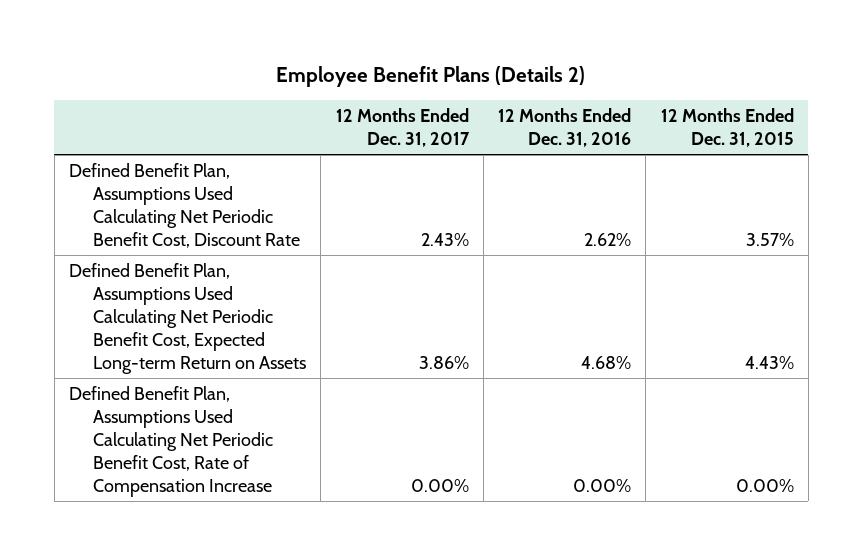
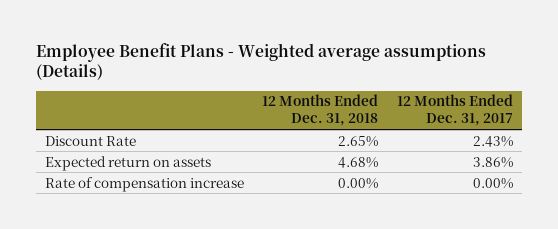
[276,66,586,88] Employee Benefit Plans (Details 2) -> [36,42,487,81] Employee Benefit Plans - Weighted average assumptions (Details)
[498,107,632,148] 12 Months Ended Dec. 31, 2016 -> none
[660,107,794,148] 12 Months Ended Dec. 31, 2015 -> none
none -> [262,94,379,127] 12 Months Ended Dec. 31, 2018
[69,162,301,249] Defined Benefit Plan, Assumptions Used Calculating Net Periodic Benefit Cost, Discount Rate -> [45,135,137,146] Discount Rate
[69,262,307,375] Defined Benefit Plan, Assumptions Used Calculating Net Periodic Benefit Cost, Expected Long-term Return on Assets -> [45,155,212,171] Expected return on assets
[69,385,274,498] Defined Benefit Plan, Assumptions Used Calculating Net Periodic Benefit Cost, Rate of Compensation Increase -> [45,176,245,192] Rate of compensation increase

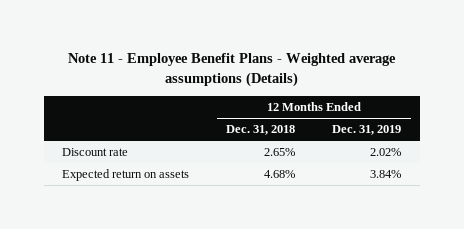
[36,42,487,81] Employee Benefit Plans - Weighted average assumptions (Details) -> [67,53,396,88] Note 11 - Employee Benefit Plans - Weighted average assumptions (Details)
[396,94,513,127] 12 Months Ended Dec. 31, 2017 -> none
none -> [332,125,402,136] Dec. 31, 2019
[45,135,137,146] Discount Rate -> [62,148,129,157] Discount rate
[45,176,245,192] Rate of compensation increase -> none

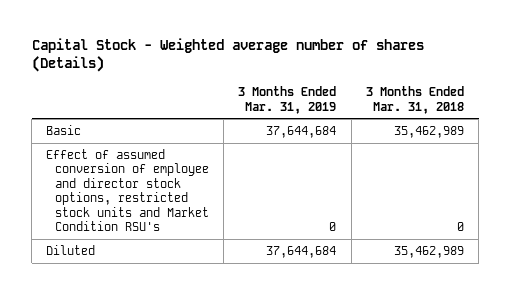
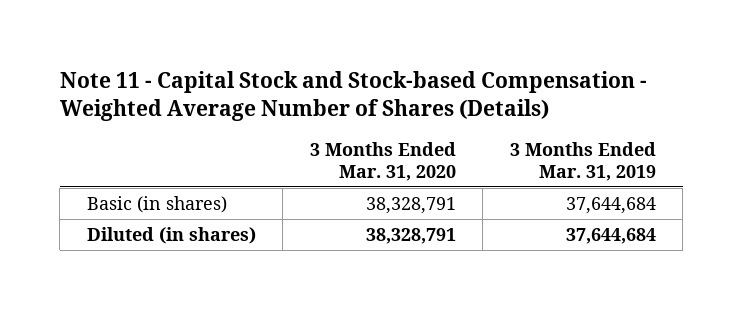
[31,37,424,73] Capital Stock - Weighted average number of shares (Details) -> [59,71,647,122] Note 11 - Capital Stock and Stock-based Compensation - Weighted Average Number of Shares (Details)
[366,86,465,114] 3 Months Ended Mar. 31, 2018 -> none
none -> [309,142,456,181] 3 Months Ended Mar. 31, 2020
[46,149,209,232] Effect of assumed conversion of employee and director stock options, restricted stock units and Market Condition RSU's -> none
[46,125,82,136] Basic -> [86,195,227,213] Basic (in shares)
[46,245,96,256] Diluted -> [86,226,256,244] Diluted (in shares)

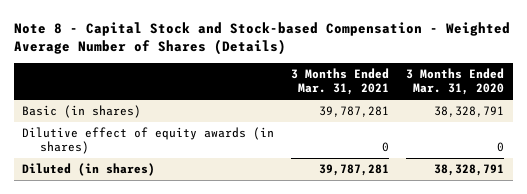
[59,71,647,122] Note 11 - Capital Stock and Stock-based Compensation - Weighted Average Number of Shares (Details) -> [14,21,511,56] Note 8 - Capital Stock and Stock-based Compensation - Weighted Average Number of Shares (Details)
[509,142,656,181] 3 Months Ended Mar. 31, 2019 -> none
none -> [291,68,390,96] 3 Months Ended Mar. 31, 2021
none -> [22,127,275,155] Dilutive effect of equity awards (in shares)

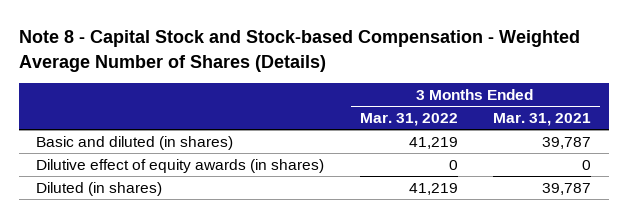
[406,68,505,96] 3 Months Ended Mar. 31, 2020 -> none
none -> [359,113,458,127] Mar. 31, 2022
[22,105,142,119] Basic (in shares) -> [36,135,234,150] Basic and diluted (in shares)
[319,106,390,118] 39,787,281 -> [541,136,591,149] 39,787
[319,164,390,177] 39,787,281 -> [541,182,591,195] 39,787

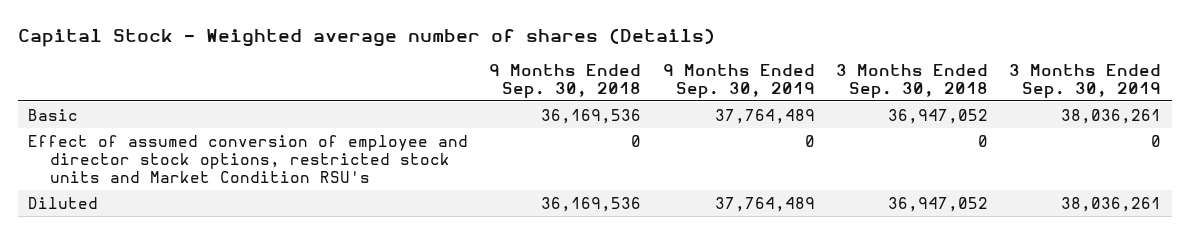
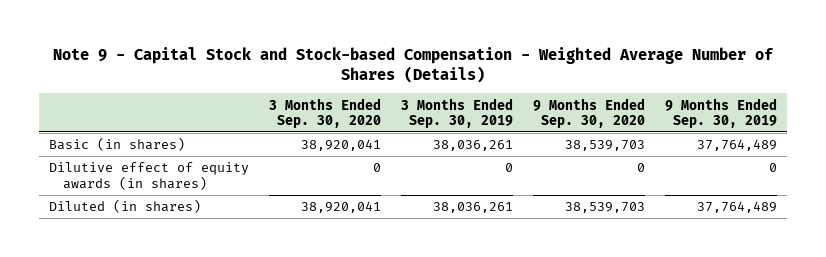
[17,27,715,47] Capital Stock - Weighted average number of shares (Details) -> [53,46,775,84] Note 9 - Capital Stock and Stock-based Compensation - Weighted Average Number of Shares (Details)
[489,63,642,98] 9 Months Ended Sep. 30, 2018 -> none
[835,63,988,98] 3 Months Ended Sep. 30, 2018 -> none
none -> [269,97,382,128] 3 Months Ended Sep. 30, 2020
none -> [533,97,646,128] 9 Months Ended Sep. 30, 2020
[28,108,79,121] Basic -> [49,137,186,152] Basic (in shares)
[28,134,469,184] Effect of assumed conversion of employee and director stock options, restricted stock units and Market Condition RSU's -> [49,162,250,190] Dilutive effect of equity awards (in shares)
[28,196,99,209] Diluted -> [49,199,202,214] Diluted (in shares)

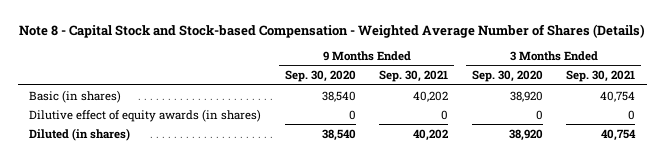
[53,46,775,84] Note 9 - Capital Stock and Stock-based Compensation - Weighted Average Number of Shares (Details) -> [19,24,646,39] Note 8 - Capital Stock and Stock-based Compensation - Weighted Average Number of Shares (Details)
[401,97,514,128] 3 Months Ended Sep. 30, 2019 -> none
[664,97,777,128] 9 Months Ended Sep. 30, 2019 -> none
none -> [379,70,449,83] Sep. 30, 2021
none -> [566,70,636,83] Sep. 30, 2021
[301,139,382,152] 38,920,041 -> [509,90,543,102] 38,920
[565,140,646,152] 38,539,703 -> [321,90,356,102] 38,540
[301,201,382,214] 38,920,041 -> [508,128,543,141] 38,920
[565,202,646,214] 38,539,703 -> [321,128,356,141] 38,540

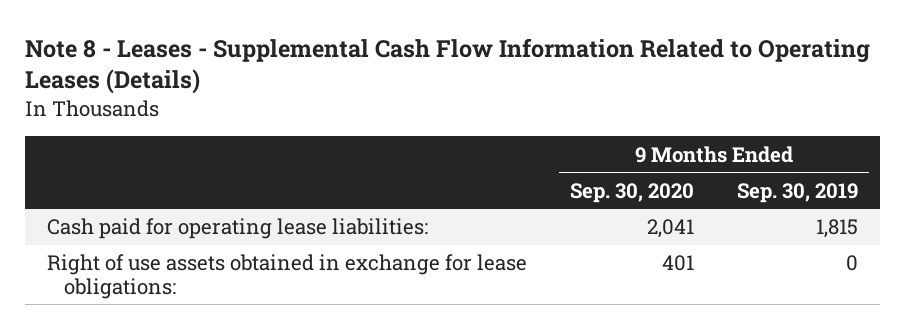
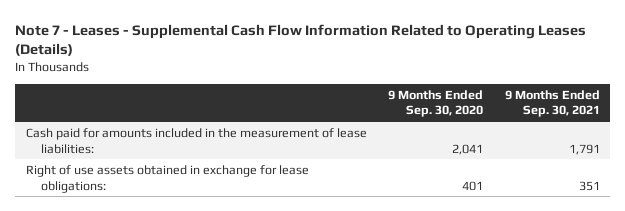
[24,37,870,95] Note 8 - Leases - Supplemental Cash Flow Information Related to Operating Leases (Details) -> [15,23,587,57] Note 7 - Leases - Supplemental Cash Flow Information Related to Operating Leases (Details)
[737,182,859,203] Sep. 30, 2019 -> none
none -> [504,89,600,118] 9 Months Ended Sep. 30, 2021
[46,218,428,240] Cash paid for operating lease liabilities: -> [25,127,367,154] Cash paid for amounts included in the measurement of lease liabilities:

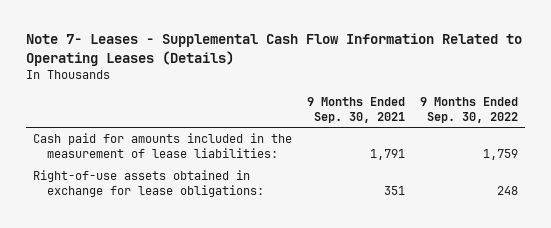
[15,23,587,57] Note 7 - Leases - Supplemental Cash Flow Information Related to Operating Leases (Details) -> [25,33,522,66] Note 7- Leases - Supplemental Cash Flow Information Related to Operating Leases (Details)
[388,89,484,118] 9 Months Ended Sep. 30, 2020 -> none
none -> [419,97,518,123] 9 Months Ended Sep. 30, 2022
[25,164,309,193] Right of use assets obtained in exchange for lease obligations: -> [33,170,265,197] Right-of-use assets obtained in exchange for lease obligations:

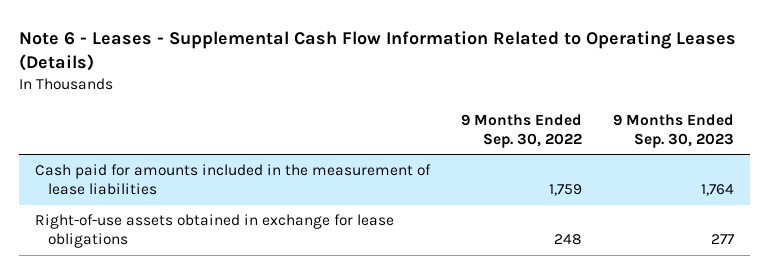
[25,33,522,66] Note 7- Leases - Supplemental Cash Flow Information Related to Operating Leases (Details) -> [19,30,737,71] Note 6 - Leases - Supplemental Cash Flow Information Related to Operating Leases (Details)
[306,97,405,123] 9 Months Ended Sep. 30, 2021 -> none
none -> [613,114,735,148] 9 Months Ended Sep. 30, 2023
[33,133,293,158] Cash paid for amounts included in the measurement of lease liabilities: -> [34,164,431,196] Cash paid for amounts included in the measurement of lease liabilities
[33,170,265,197] Right-of-use assets obtained in exchange for lease obligations: -> [34,214,394,249] Right-of-use assets obtained in exchange for lease obligations

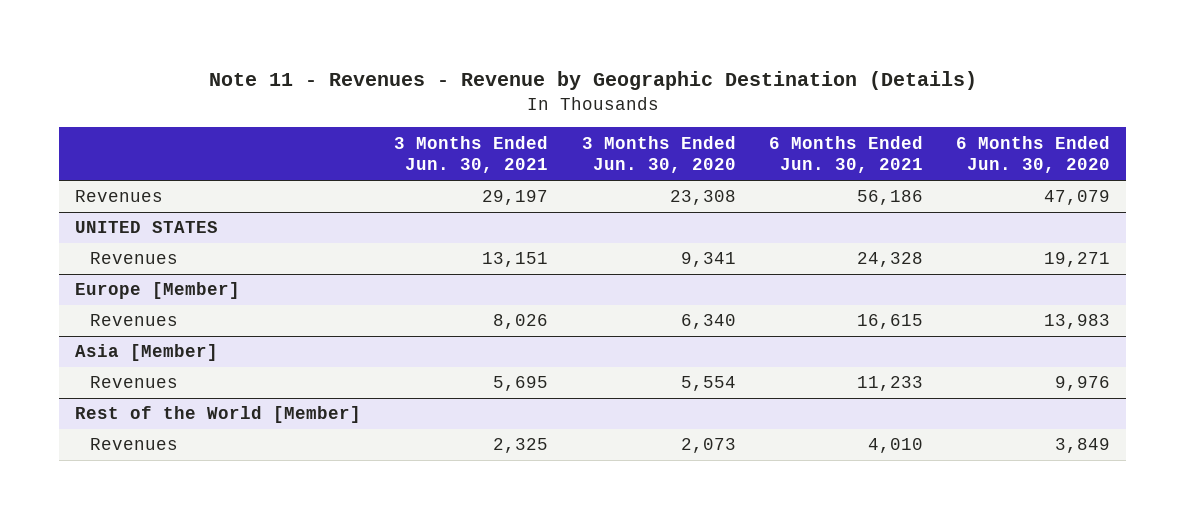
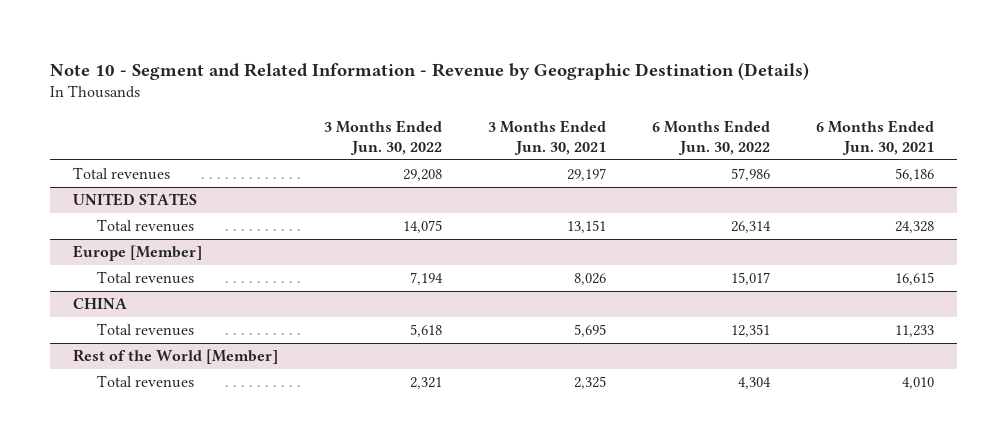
[208,71,977,91] Note 11 - Revenues - Revenue by Geographic Destination (Details) -> [50,61,810,80] Note 10 - Segment and Related Information - Revenue by Geographic Destination (Details)
[581,135,736,174] 3 Months Ended Jun. 30, 2020 -> none
[955,135,1110,174] 6 Months Ended Jun. 30, 2020 -> none
none -> [324,119,443,156] 3 Months Ended Jun. 30, 2022
none -> [652,119,771,156] 6 Months Ended Jun. 30, 2022
[75,190,164,203] Revenues -> [73,167,171,181] Total revenues
[90,252,179,265] Revenues -> [96,219,194,233] Total revenues
[75,344,219,362] Asia [Member] -> none
[90,314,179,327] Revenues -> [96,271,194,285] Total revenues
none -> [73,298,128,310] CHINA
[90,376,179,389] Revenues -> [96,323,194,337] Total revenues
[90,438,179,451] Revenues -> [96,375,194,389] Total revenues

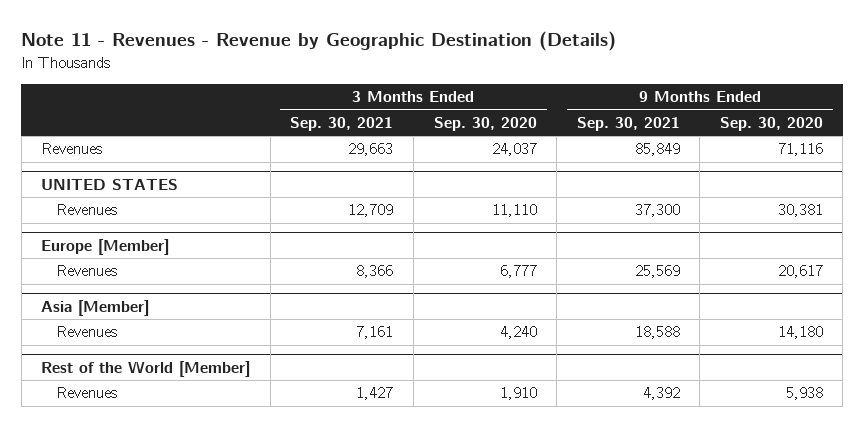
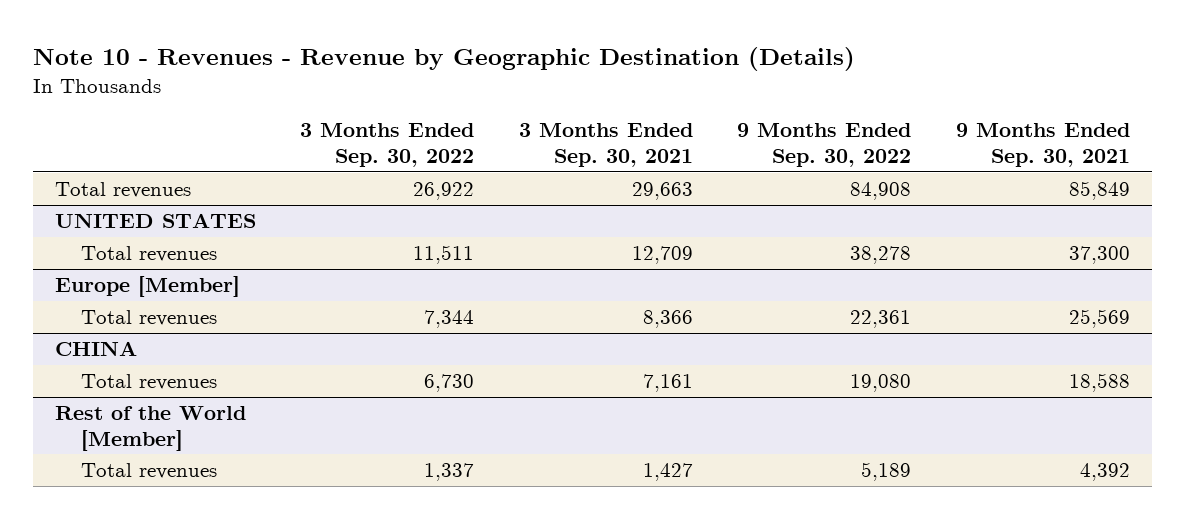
[21,31,617,52] Note 11 - Revenues - Revenue by Geographic Destination (Details) -> [32,47,855,72] Note 10 - Revenues - Revenue by Geographic Destination (Details)
[433,116,537,131] Sep. 30, 2020 -> none
[719,116,823,131] Sep. 30, 2020 -> none
none -> [300,123,475,167] 3 Months Ended Sep. 30, 2022
none -> [737,123,912,167] 9 Months Ended Sep. 30, 2022
[41,143,103,155] Revenues -> [54,182,191,199] Total revenues
[56,204,118,216] Revenues -> [81,246,218,263] Total revenues
[41,299,150,316] Asia [Member] -> none
[56,265,118,277] Revenues -> [81,310,218,327] Total revenues
none -> [54,341,137,357] CHINA
[56,326,118,338] Revenues -> [81,374,218,391] Total revenues
[56,387,118,399] Revenues -> [81,463,218,480] Total revenues

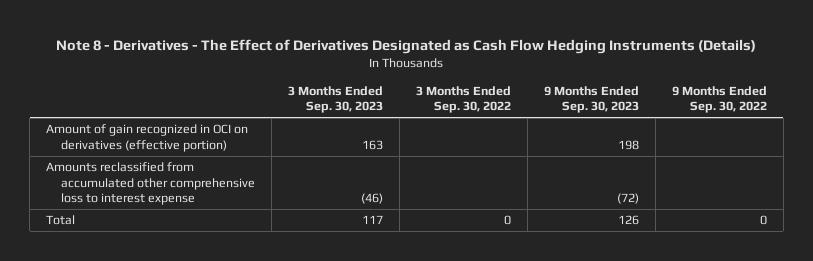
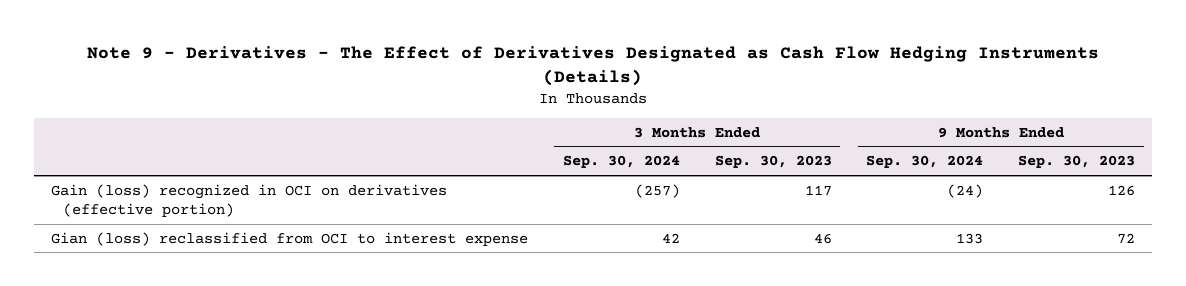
[56,38,757,54] Note 8 - Derivatives - The Effect of Derivatives Designated as Cash Flow Hedging Instruments (Details) -> [87,45,1100,86] Note 9 - Derivatives - The Effect of Derivatives Designated as Cash Flow Hedging Instruments (Details)
[415,85,511,114] 3 Months Ended Sep. 30, 2022 -> none
[671,85,767,114] 9 Months Ended Sep. 30, 2022 -> none
none -> [563,155,681,169] Sep. 30, 2024
none -> [866,155,984,169] Sep. 30, 2024
[46,215,76,226] Total -> none
[46,124,249,152] Amount of gain recognized in OCI on derivatives (effective portion) -> [51,183,448,218] Gain (loss) recognized in OCI on derivatives (effective portion)
[362,139,384,150] 163 -> [804,184,832,196] 117
[617,139,639,150] 198 -> [1108,184,1136,196] 126
[46,162,256,206] Amounts reclassified from accumulated other comprehensive loss to interest expense -> [51,231,529,246] Gian (loss) reclassified from OCI to interest expense
[361,193,384,205] (46) -> [813,232,832,244] 46
[616,193,639,205] (72) -> [1117,232,1136,244] 72

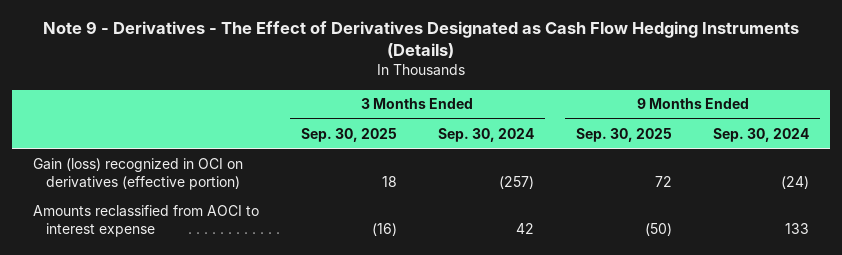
[714,155,832,169] Sep. 30, 2023 -> none
[1018,155,1136,169] Sep. 30, 2023 -> none
none -> [300,127,397,142] Sep. 30, 2025
none -> [575,127,672,142] Sep. 30, 2025
[51,231,529,246] Gian (loss) reclassified from OCI to interest expense -> [33,204,260,237] Amounts reclassified from AOCI to interest expense

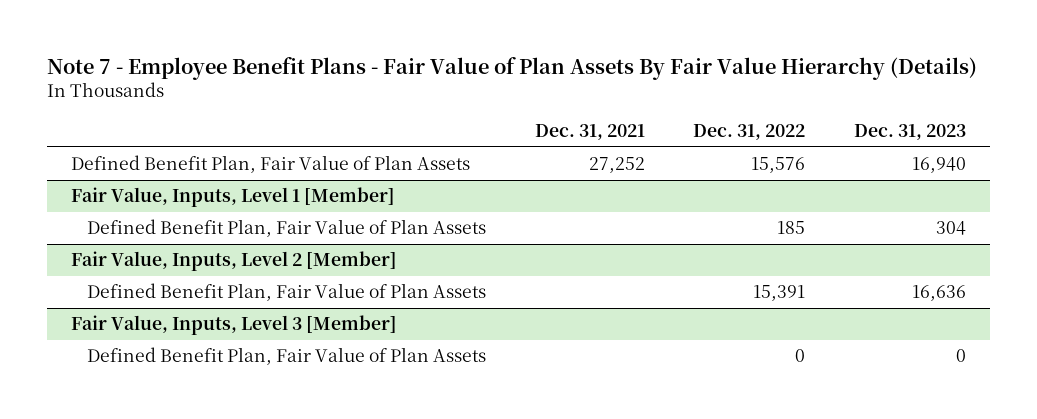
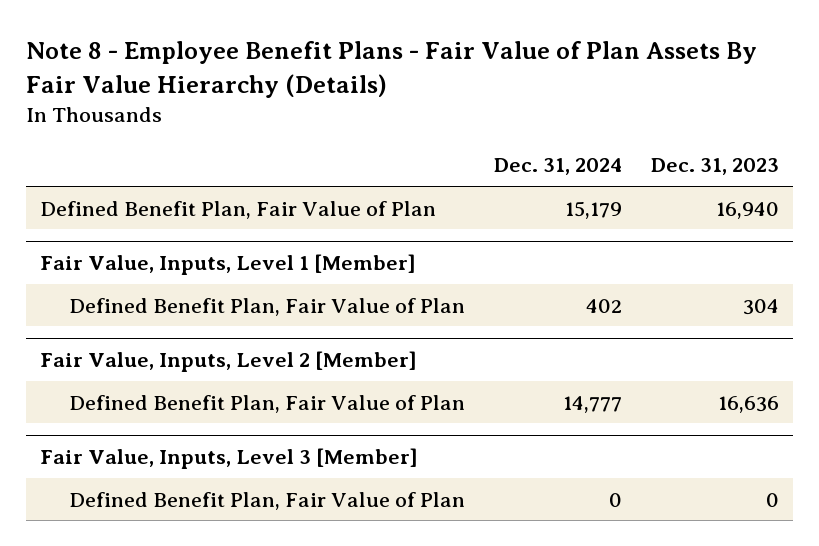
[46,56,977,80] Note 7 - Employee Benefit Plans - Fair Value of Plan Assets By Fair Value Hierarchy (Details) -> [25,41,757,98] Note 8 - Employee Benefit Plans - Fair Value of Plan Assets By Fair Value Hierarchy (Details)
[534,124,645,141] Dec. 31, 2021 -> none
[693,124,806,141] Dec. 31, 2022 -> none
none -> [494,158,623,176] Dec. 31, 2024
[71,155,471,174] Defined Benefit Plan, Fair Value of Plan Assets -> [39,200,436,219] Defined Benefit Plan, Fair Value of Plan
[86,219,486,238] Defined Benefit Plan, Fair Value of Plan Assets -> [69,297,466,316] Defined Benefit Plan, Fair Value of Plan
[86,283,486,302] Defined Benefit Plan, Fair Value of Plan Assets -> [69,394,466,413] Defined Benefit Plan, Fair Value of Plan
[86,347,486,366] Defined Benefit Plan, Fair Value of Plan Assets -> [69,491,466,510] Defined Benefit Plan, Fair Value of Plan

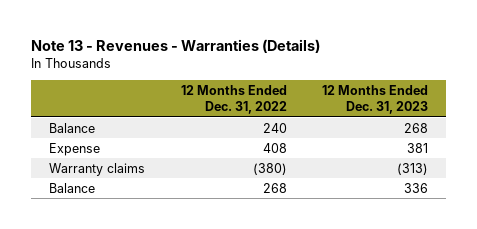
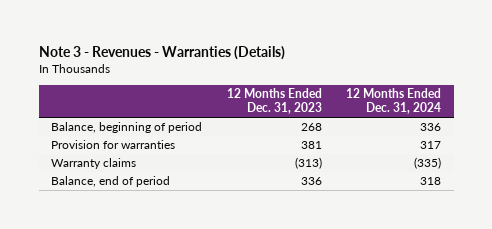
[30,38,320,53] Note 13 - Revenues - Warranties (Details) -> [38,45,285,60] Note 3 - Revenues - Warranties (Details)
[180,84,287,115] 12 Months Ended Dec. 31, 2022 -> none
none -> [346,88,442,115] 12 Months Ended Dec. 31, 2024
[48,122,95,133] Balance -> [50,122,202,134] Balance, beginning of period
[48,142,100,156] Expense -> [50,140,175,150] Provision for warranties
[48,182,95,193] Balance -> [50,176,170,188] Balance, end of period

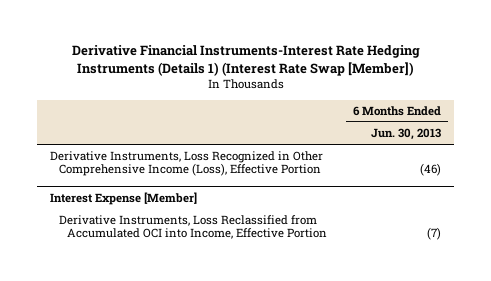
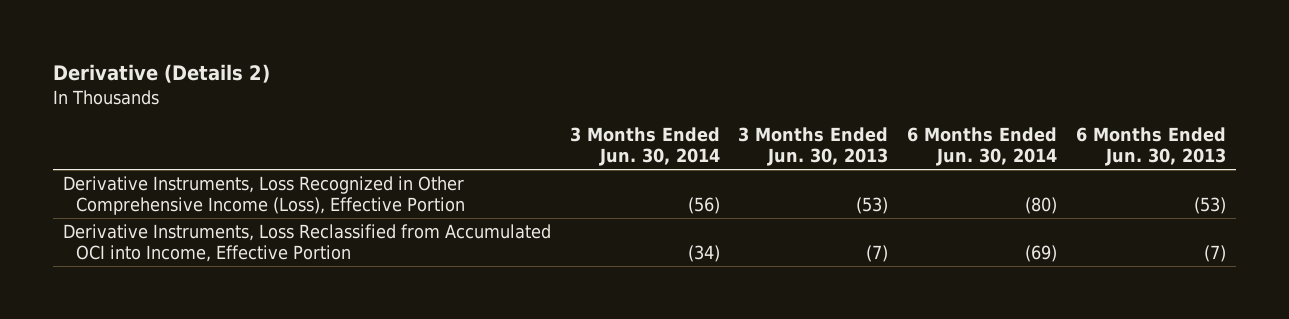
[71,44,420,76] Derivative Financial Instruments-Interest Rate Hedging Instruments (Details 1) (Interest Rate Swap [Member]) -> [53,64,271,84] Derivative (Details 2)
none -> [569,127,720,167] 3 Months Ended Jun. 30, 2014
none -> [738,127,889,167] 3 Months Ended Jun. 30, 2013
none -> [907,127,1058,167] 6 Months Ended Jun. 30, 2014
[50,191,198,205] Interest Expense [Member] -> none
[420,163,442,177] (46) -> [1194,196,1227,214] (53)

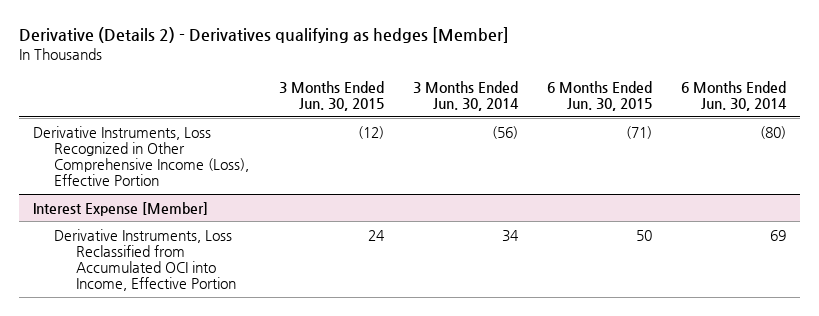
[53,64,271,84] Derivative (Details 2) -> [18,27,509,44] Derivative (Details 2) - Derivatives qualifying as hedges [Member]
[738,127,889,167] 3 Months Ended Jun. 30, 2013 -> none
[1076,127,1227,167] 6 Months Ended Jun. 30, 2013 -> none
none -> [278,81,384,112] 3 Months Ended Jun. 30, 2015
none -> [546,81,652,112] 6 Months Ended Jun. 30, 2015
none -> [33,201,209,216] Interest Expense [Member]
[687,244,720,262] (34) -> [501,229,519,242] 34
[1025,244,1058,262] (69) -> [769,229,786,241] 69

